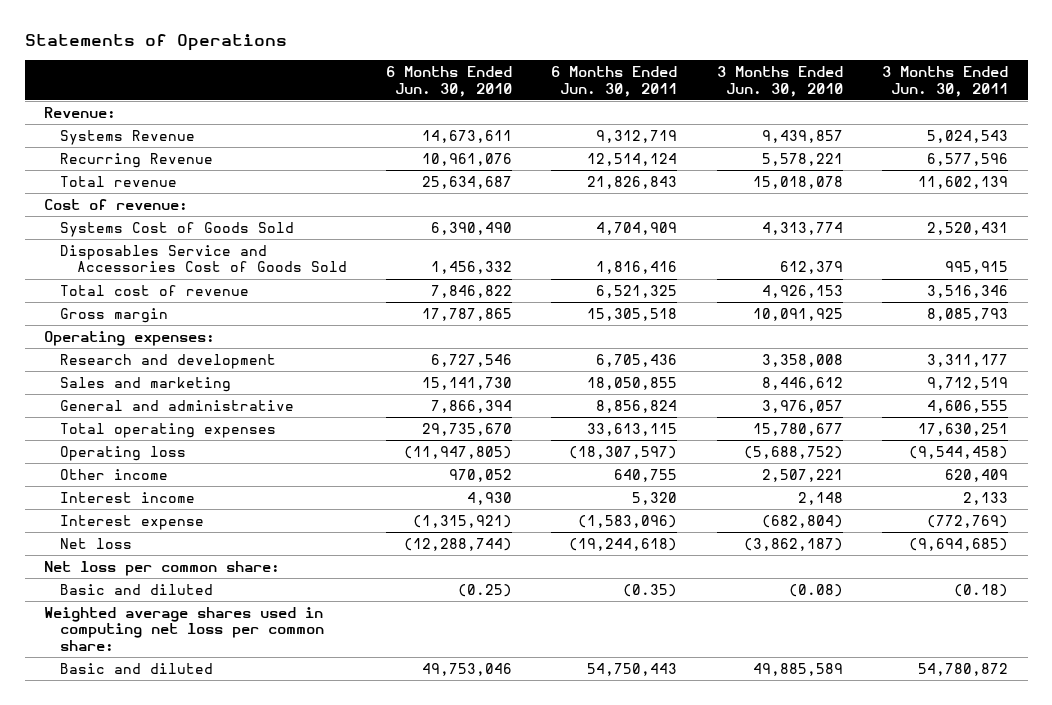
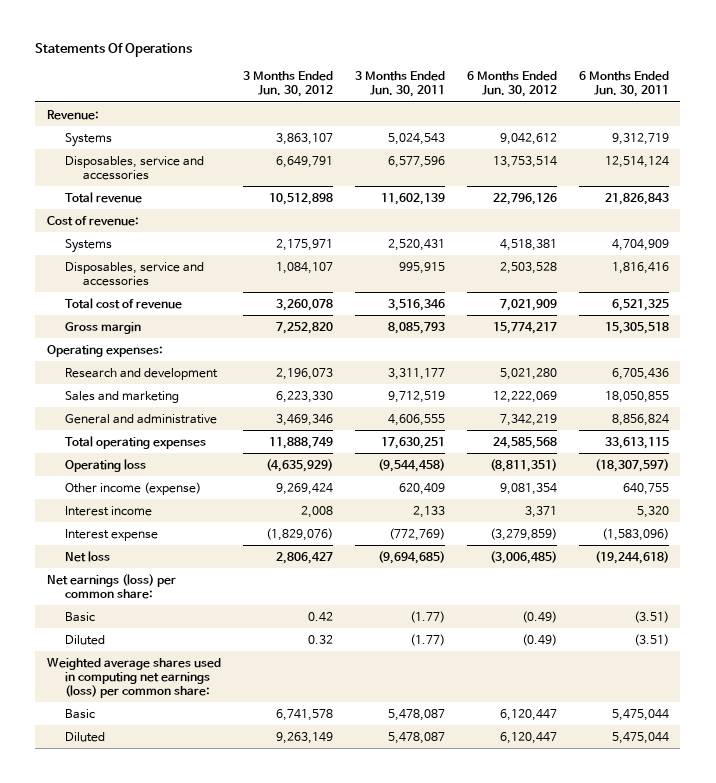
[24,34,287,52] Statements of Operations -> [35,43,193,58] Statements Of Operations
[386,66,513,97] 6 Months Ended Jun. 30, 2010 -> none
[716,66,843,97] 3 Months Ended Jun. 30, 2010 -> none
none -> [242,71,333,98] 3 Months Ended Jun. 30, 2012
none -> [466,71,557,98] 6 Months Ended Jun. 30, 2012
[60,130,196,146] Systems Revenue -> [64,132,112,147] Systems
[60,153,214,169] Recurring Revenue -> [64,155,204,180] Disposables, service and accessories
[60,222,295,238] Systems Cost of Goods Sold -> [64,238,112,253] Systems
[60,245,347,273] Disposables Service and Accessories Cost of Goods Sold -> [64,261,204,286] Disposables, service and accessories
[60,469,169,481] Other income -> [64,481,201,495] Other income (expense)
[60,584,214,596] Basic and diluted -> none
[60,663,214,675] Basic and diluted -> none
[44,561,281,577] Net loss per common share: -> [46,573,176,599] Net earnings (loss) per common share:
none -> [64,611,95,622] Basic
none -> [64,634,105,645] Diluted
[44,607,325,651] Weighted average shares used in computing net loss per common share: -> [46,657,221,698] Weighted average shares used in computing net earnings (loss) per common share:
none -> [64,708,95,719] Basic
none -> [64,731,105,742] Diluted

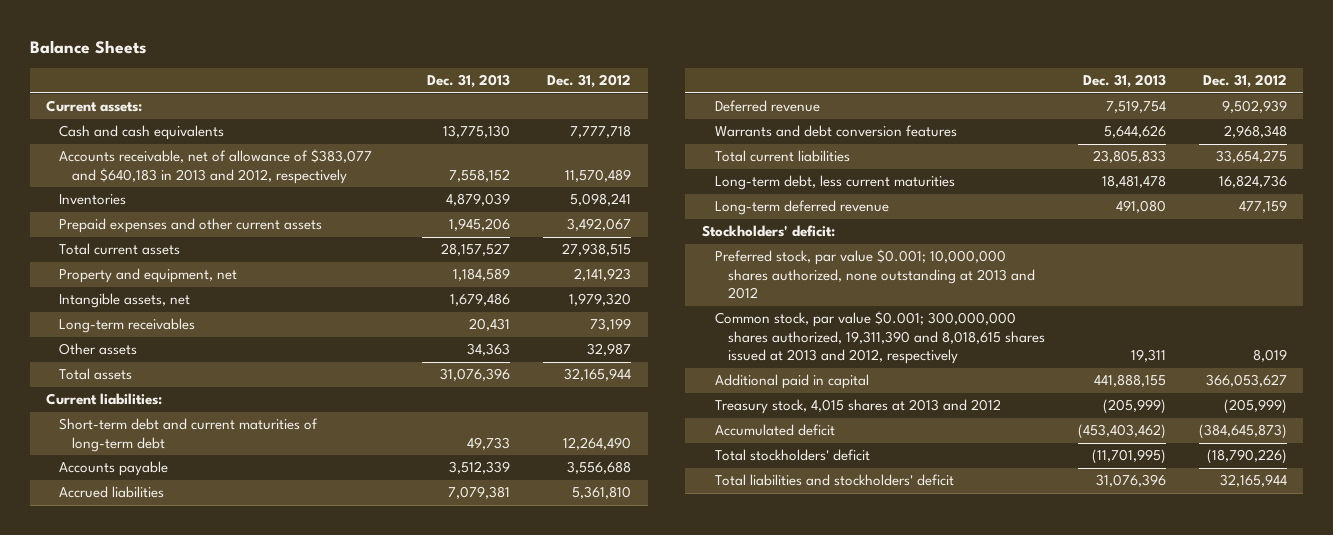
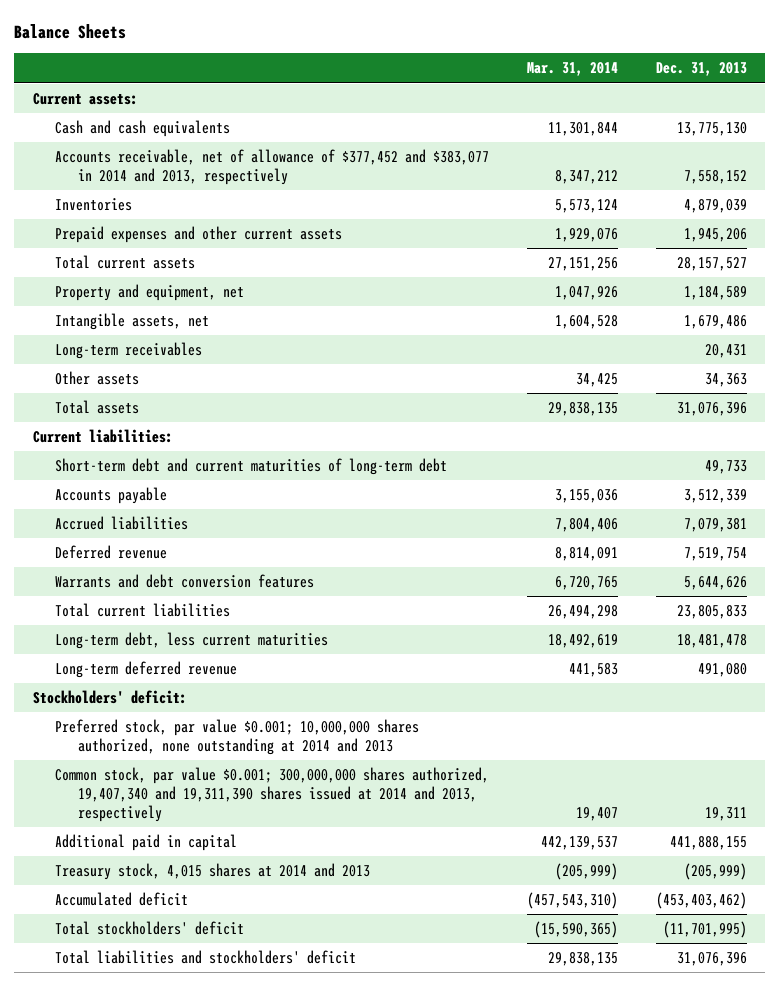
[547,74,632,89] Dec. 31, 2012 -> none
none -> [527,62,619,77] Mar. 31, 2014
[59,149,373,184] Accounts receivable, net of allowance of $383,077 and $640,183 in 2013 and 2012, respectively -> [55,149,490,186] Accounts receivable, net of allowance of $377,452 and $383,077 in 2014 and 2013, respectively
[714,249,1035,300] Preferred stock, par value $0.001; 10,000,000 shares authorized, none outstanding at 2013 and 2012 -> [55,719,420,756] Preferred stock, par value $0.001; 10,000,000 shares authorized, none outstanding at 2014 and 2013
[714,311,1045,365] Common stock, par value $0.001; 300,000,000 shares authorized, 19,311,390 and 8,018,615 shares issued at 2013 and 2012, respectively -> [55,767,490,823] Common stock, par value $0.001; 300,000,000 shares authorized, 19,407,340 and 19,311,390 shares issued at 2014 and 2013, respectively
[714,399,1001,415] Treasury stock, 4,015 shares at 2013 and 2012 -> [55,863,371,881] Treasury stock, 4,015 shares at 2014 and 2013

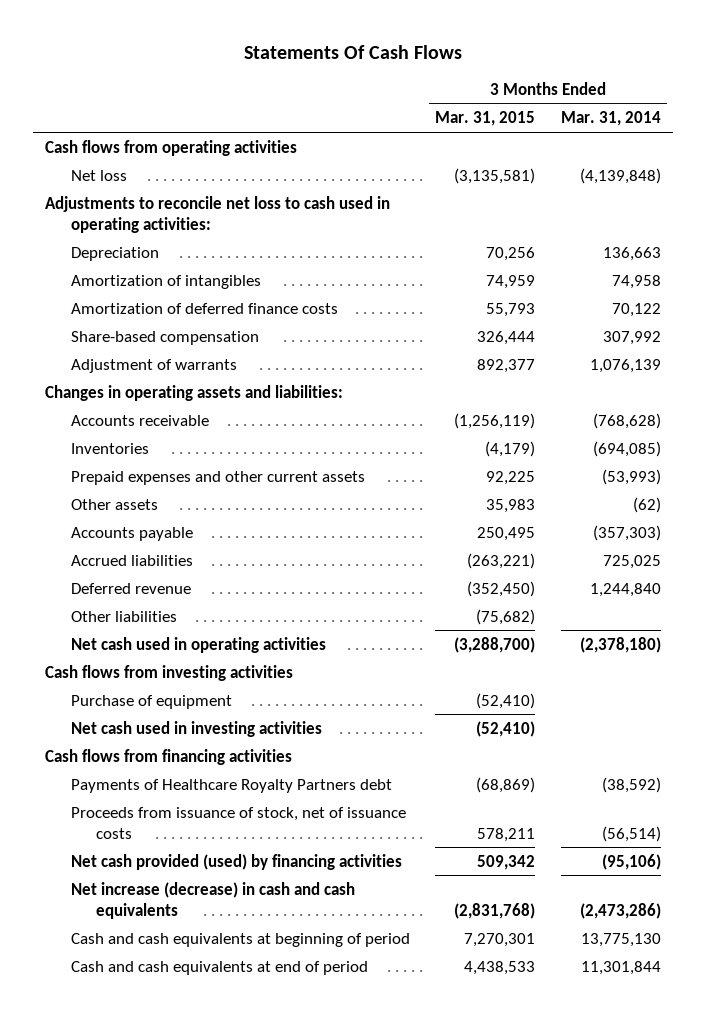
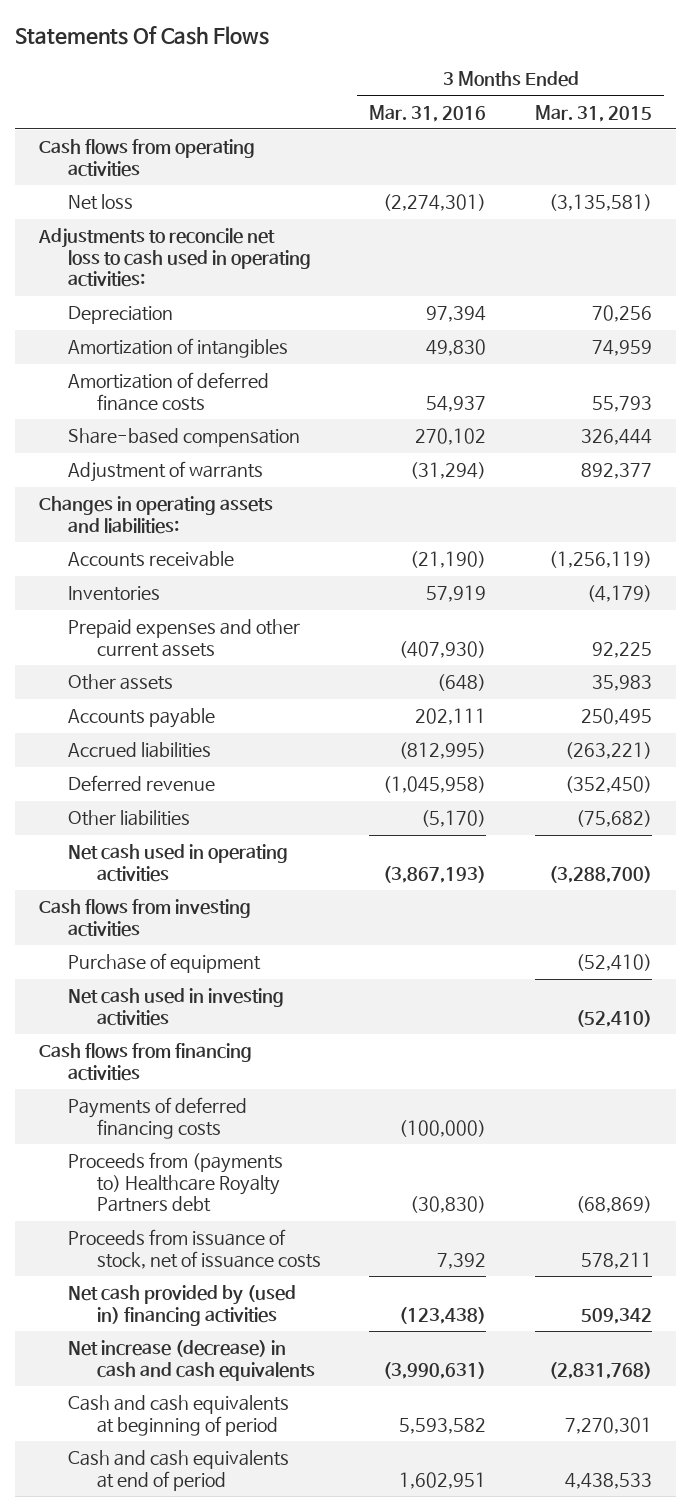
[560,111,661,127] Mar. 31, 2014 -> none
none -> [369,104,487,122] Mar. 31, 2016
none -> [68,1097,248,1139] Payments of deferred financing costs
[70,778,392,793] Payments of Healthcare Royalty Partners debt -> [68,1152,284,1213] Proceeds from (payments to) Healthcare Royalty Partners debt
[70,853,402,870] Net cash provided (used) by financing activities -> [68,1285,297,1326] Net cash provided by (used in) financing activities

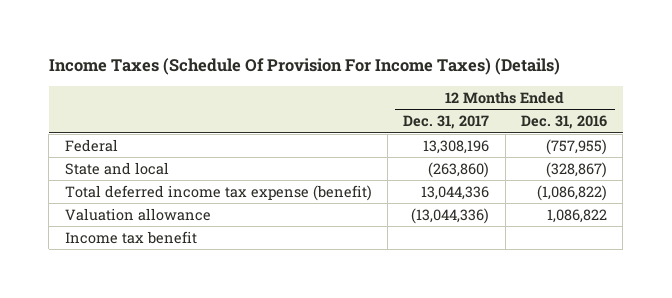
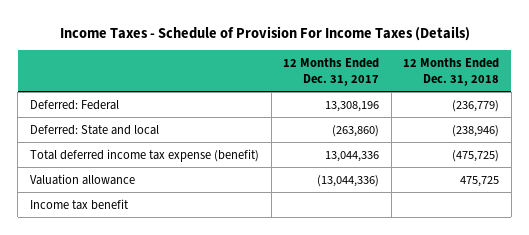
[48,58,560,76] Income Taxes (Schedule Of Provision For Income Taxes) (Details) -> [59,25,470,41] Income Taxes - Schedule of Provision For Income Taxes (Details)
[521,115,608,130] Dec. 31, 2016 -> none
none -> [403,57,500,87] 12 Months Ended Dec. 31, 2018
[64,138,118,152] Federal -> [29,99,119,110] Deferred: Federal
[64,161,169,175] State and local -> [29,124,159,135] Deferred: State and local

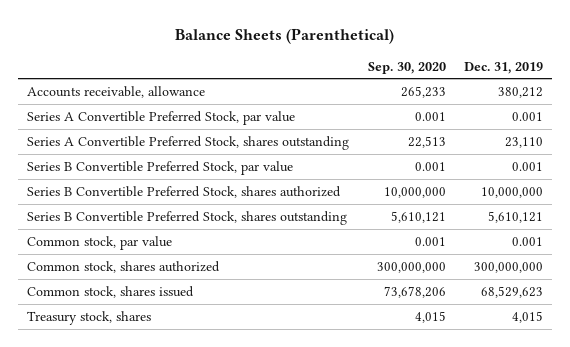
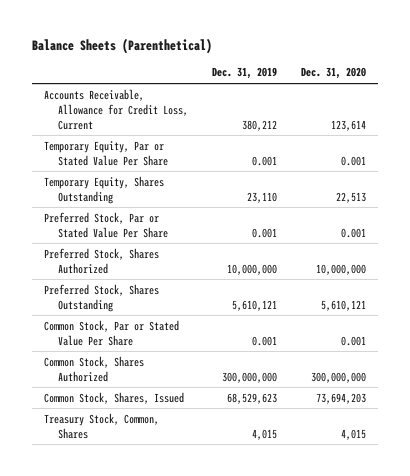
[367,61,446,74] Sep. 30, 2020 -> none
none -> [300,67,366,80] Dec. 31, 2020
[27,85,206,98] Accounts receivable, allowance -> [43,88,189,130] Accounts Receivable, Allowance for Credit Loss, Current
[27,110,296,125] Series A Convertible Preferred Stock, par value -> [43,140,169,166] Temporary Equity, Par or Stated Value Per Share
[27,135,350,150] Series A Convertible Preferred Stock, shares outstanding -> [43,175,164,204] Temporary Equity, Shares Outstanding
[27,160,294,175] Series B Convertible Preferred Stock, par value -> [43,211,169,238] Preferred Stock, Par or Stated Value Per Share
[27,185,342,198] Series B Convertible Preferred Stock, shares authorized -> [43,247,159,274] Preferred Stock, Shares Authorized
[27,210,348,225] Series B Convertible Preferred Stock, shares outstanding -> [43,283,159,312] Preferred Stock, Shares Outstanding
[27,235,173,250] Common stock, par value -> [43,319,179,346] Common Stock, Par or Stated Value Per Share
[27,260,221,273] Common stock, shares authorized -> [43,355,144,382] Common Stock, Shares Authorized
[27,285,195,298] Common stock, shares issued -> [43,391,184,404] Common Stock, Shares, Issued
[27,310,152,325] Treasury stock, shares -> [43,412,159,439] Treasury Stock, Common, Shares

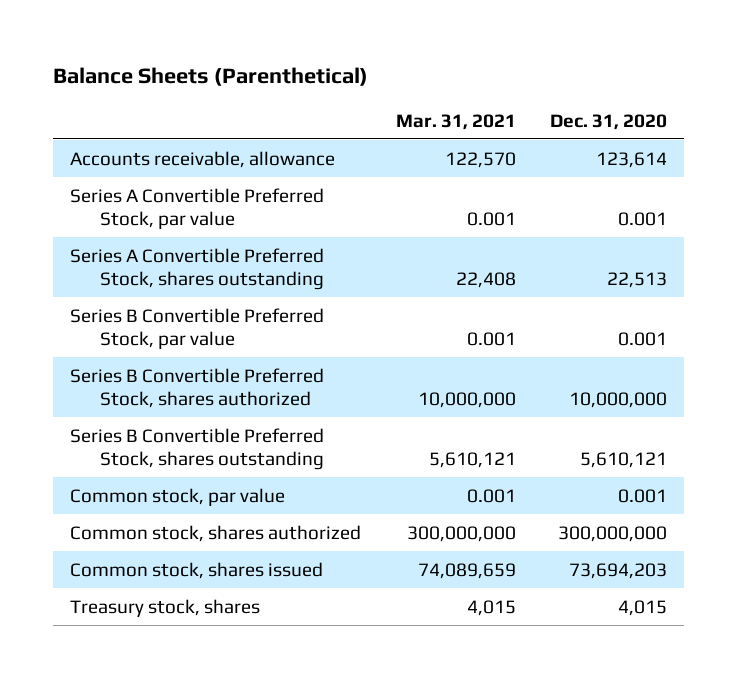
[212,67,278,80] Dec. 31, 2019 -> none
none -> [395,113,516,130] Mar. 31, 2021
[43,88,189,130] Accounts Receivable, Allowance for Credit Loss, Current -> [70,150,336,168] Accounts receivable, allowance
[43,140,169,166] Temporary Equity, Par or Stated Value Per Share -> [70,187,325,230] Series A Convertible Preferred Stock, par value
[43,175,164,204] Temporary Equity, Shares Outstanding -> [70,247,325,291] Series A Convertible Preferred Stock, shares outstanding
[43,211,169,238] Preferred Stock, Par or Stated Value Per Share -> [70,307,325,350] Series B Convertible Preferred Stock, par value
[43,247,159,274] Preferred Stock, Shares Authorized -> [70,367,325,409] Series B Convertible Preferred Stock, shares authorized
[43,283,159,312] Preferred Stock, Shares Outstanding -> [70,427,325,471] Series B Convertible Preferred Stock, shares outstanding
[43,319,179,346] Common Stock, Par or Stated Value Per Share -> [70,487,286,506] Common stock, par value
[43,355,144,382] Common Stock, Shares Authorized -> [70,524,362,542] Common stock, shares authorized
[43,391,184,404] Common Stock, Shares, Issued -> [70,561,324,579] Common stock, shares issued
[43,412,159,439] Treasury Stock, Common, Shares -> [70,598,261,617] Treasury stock, shares

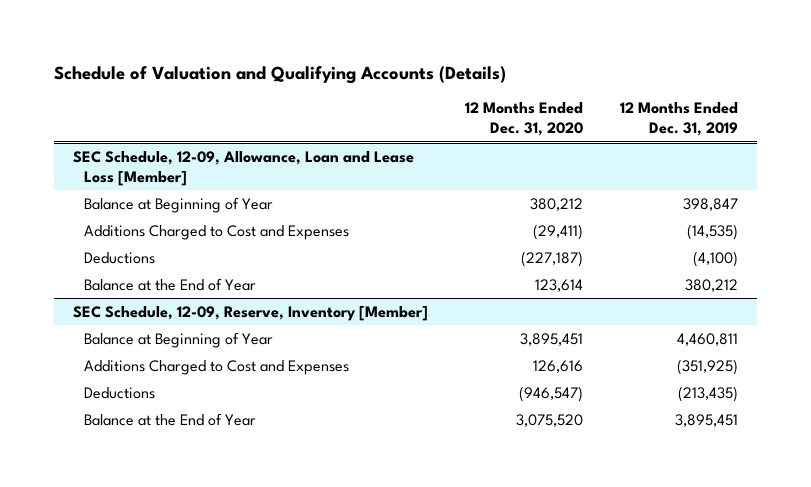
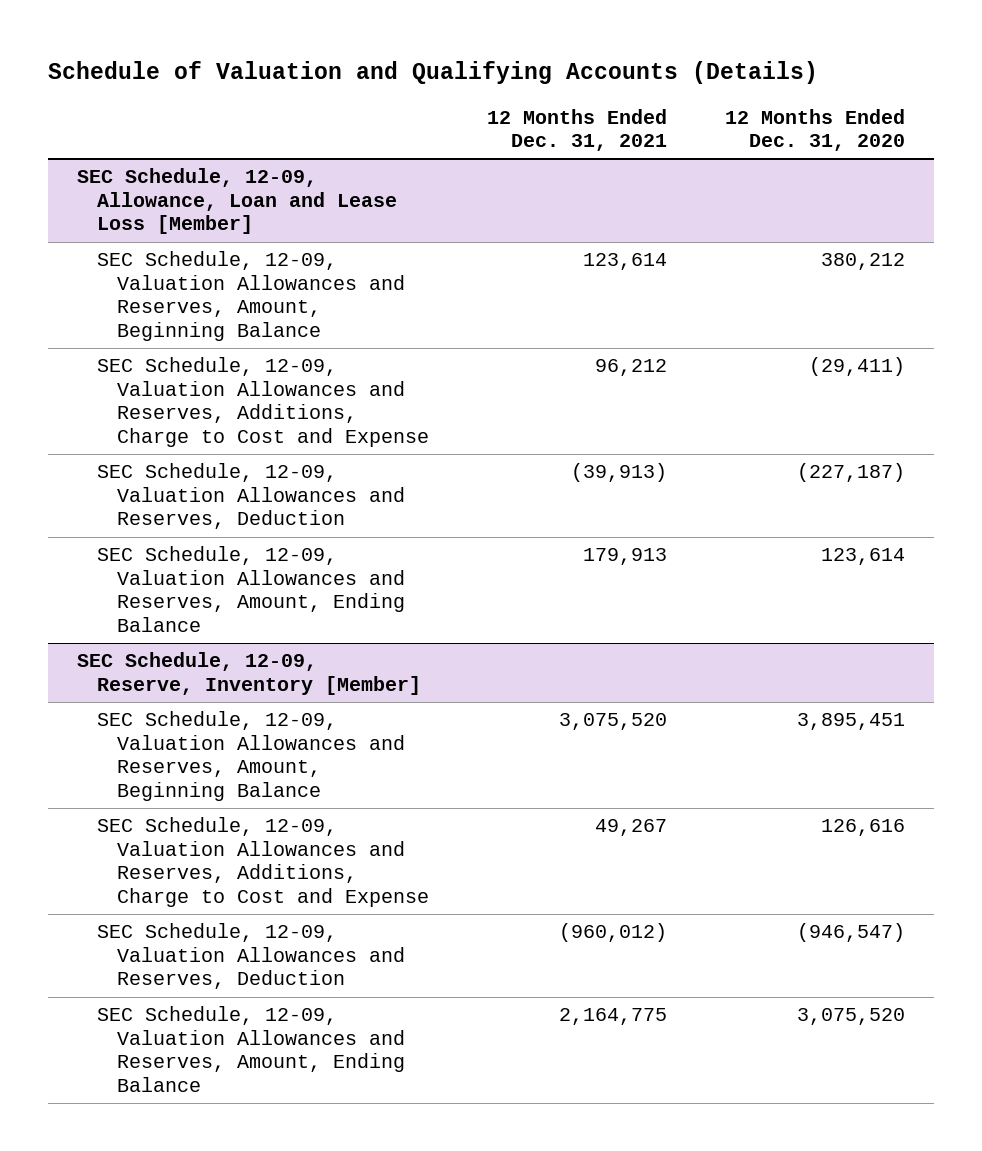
[620,102,739,137] 12 Months Ended Dec. 31, 2019 -> none
none -> [486,108,667,152] 12 Months Ended Dec. 31, 2021
[84,196,274,213] Balance at Beginning of Year -> [97,251,405,341] SEC Schedule, 12-09, Valuation Allowances and Reserves, Amount, Beginning Balance
[84,224,350,240] Additions Charged to Cost and Expenses -> [97,357,429,447] SEC Schedule, 12-09, Valuation Allowances and Reserves, Additions, Charge to Cost and Expense
[84,251,156,264] Deductions -> [97,463,405,530] SEC Schedule, 12-09, Valuation Allowances and Reserves, Deduction
[84,277,257,291] Balance at the End of Year -> [97,546,405,632] SEC Schedule, 12-09, Valuation Allowances and Reserves, Amount, Ending Balance
[84,331,274,348] Balance at Beginning of Year -> [97,711,405,801] SEC Schedule, 12-09, Valuation Allowances and Reserves, Amount, Beginning Balance
[84,359,350,375] Additions Charged to Cost and Expenses -> [97,817,429,907] SEC Schedule, 12-09, Valuation Allowances and Reserves, Additions, Charge to Cost and Expense
[84,386,156,399] Deductions -> [97,923,405,990] SEC Schedule, 12-09, Valuation Allowances and Reserves, Deduction
[84,412,257,426] Balance at the End of Year -> [97,1006,405,1092] SEC Schedule, 12-09, Valuation Allowances and Reserves, Amount, Ending Balance

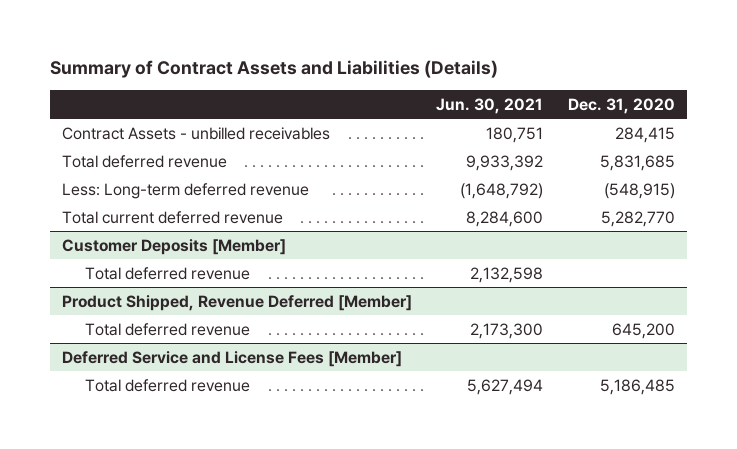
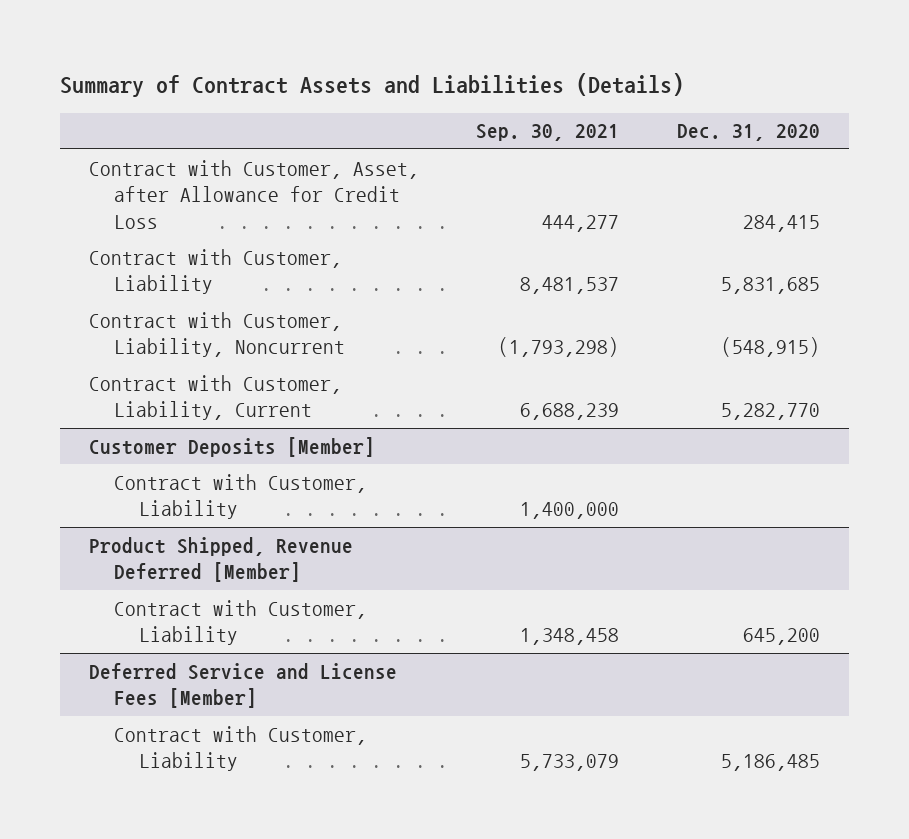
[436,97,544,114] Jun. 30, 2021 -> none
none -> [476,124,620,142] Sep. 30, 2021
[62,126,331,140] Contract Assets - unbilled receivables -> [88,159,419,229] Contract with Customer, Asset, after Allowance for Credit Loss
[62,154,228,168] Total deferred revenue -> [88,248,342,295] Contract with Customer, Liability
[62,182,310,199] Less: Long-term deferred revenue -> [88,311,346,358] Contract with Customer, Liability, Noncurrent
[62,210,284,224] Total current deferred revenue -> [88,374,342,421] Contract with Customer, Liability, Current
[85,266,251,280] Total deferred revenue -> [114,473,368,520] Contract with Customer, Liability
[85,322,251,336] Total deferred revenue -> [114,599,368,646] Contract with Customer, Liability
[85,378,251,392] Total deferred revenue -> [114,725,368,772] Contract with Customer, Liability

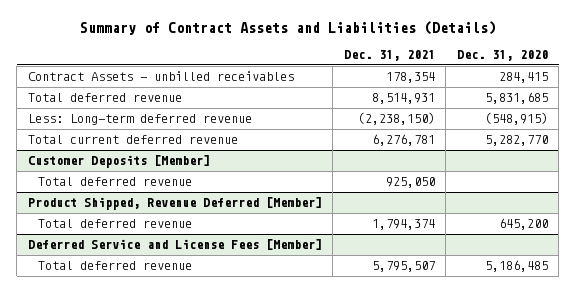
[476,124,620,142] Sep. 30, 2021 -> none
none -> [343,50,435,62] Dec. 31, 2021
[88,159,419,229] Contract with Customer, Asset, after Allowance for Credit Loss -> [27,71,294,82] Contract Assets - unbilled receivables
[88,248,342,295] Contract with Customer, Liability -> [27,93,182,103] Total deferred revenue
[88,311,346,358] Contract with Customer, Liability, Noncurrent -> [27,114,252,126] Less: Long-term deferred revenue
[88,374,342,421] Contract with Customer, Liability, Current -> [27,135,238,145] Total current deferred revenue
[114,473,368,520] Contract with Customer, Liability -> [38,177,193,187] Total deferred revenue
[114,599,368,646] Contract with Customer, Liability -> [38,219,193,229] Total deferred revenue
[114,725,368,772] Contract with Customer, Liability -> [38,261,193,271] Total deferred revenue

